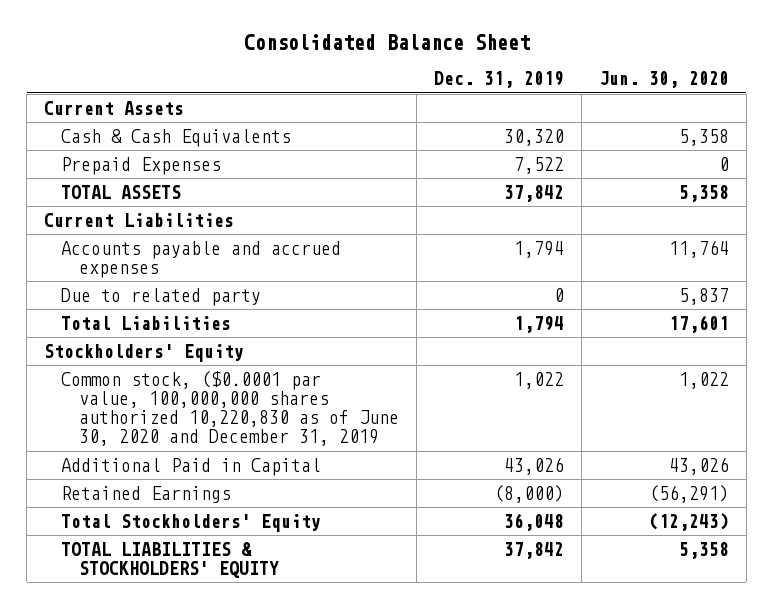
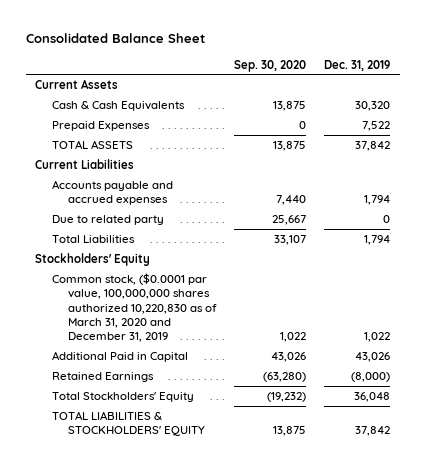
[598,71,729,89] Jun. 30, 2020 -> none
none -> [234,59,307,72] Sep. 30, 2020
[61,370,399,447] Common stock, ($0.0001 par value, 100,000,000 shares authorized 10,220,830 as of June 30, 2020 and December 31, 2019 -> [51,272,218,343] Common stock, ($0.0001 par value, 100,000,000 shares authorized 10,220,830 as of March 31, 2020 and December 31, 2019

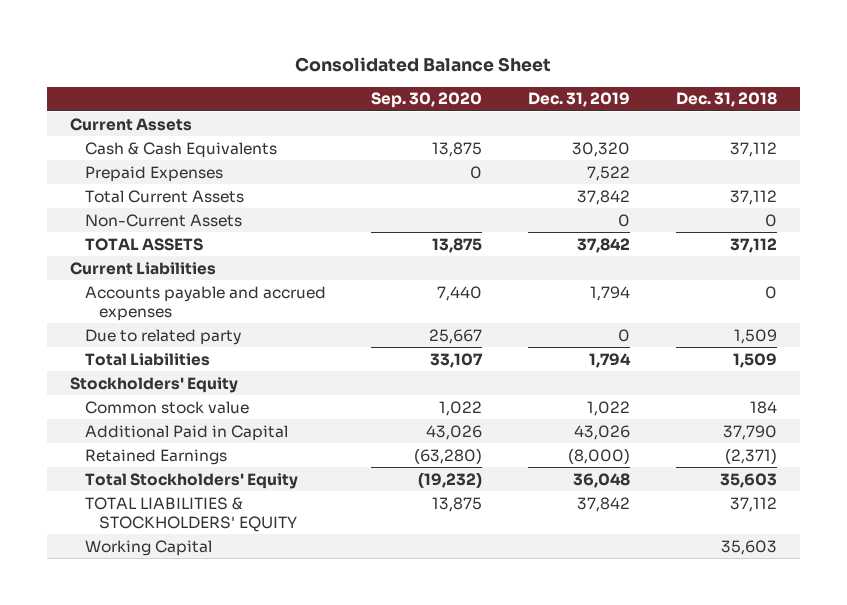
none -> [675,92,777,108] Dec. 31, 2018
none -> [84,189,244,203] Total Current Assets
none -> [84,213,242,227] Non-Current Assets
[51,272,218,343] Common stock, ($0.0001 par value, 100,000,000 shares authorized 10,220,830 as of March 31, 2020 and December 31, 2019 -> [84,400,249,414] Common stock value
none -> [84,539,212,556] Working Capital

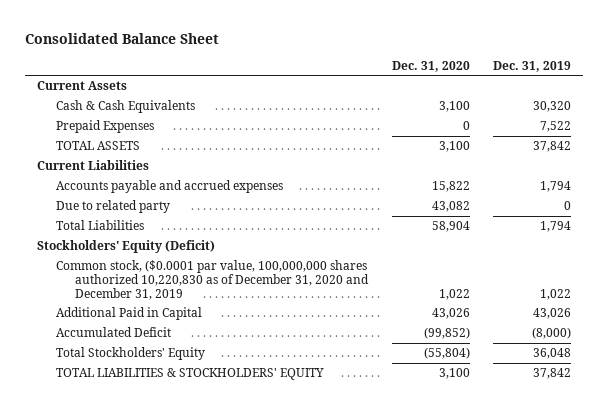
[371,92,483,109] Sep. 30, 2020 -> none
[675,92,777,108] Dec. 31, 2018 -> none
none -> [391,61,470,73] Dec. 31, 2020
[84,189,244,203] Total Current Assets -> none
[84,213,242,227] Non-Current Assets -> none
[70,376,239,393] Stockholders' Equity -> [37,240,216,254] Stockholders' Equity (Deficit)
[84,400,249,414] Common stock value -> [55,260,369,300] Common stock, ($0.0001 par value, 100,000,000 shares authorized 10,220,830 as of December 31, 2020 and December 31, 2019
[84,448,227,465] Retained Earnings -> [55,327,171,338] Accumulated Deficit
[84,539,212,556] Working Capital -> none

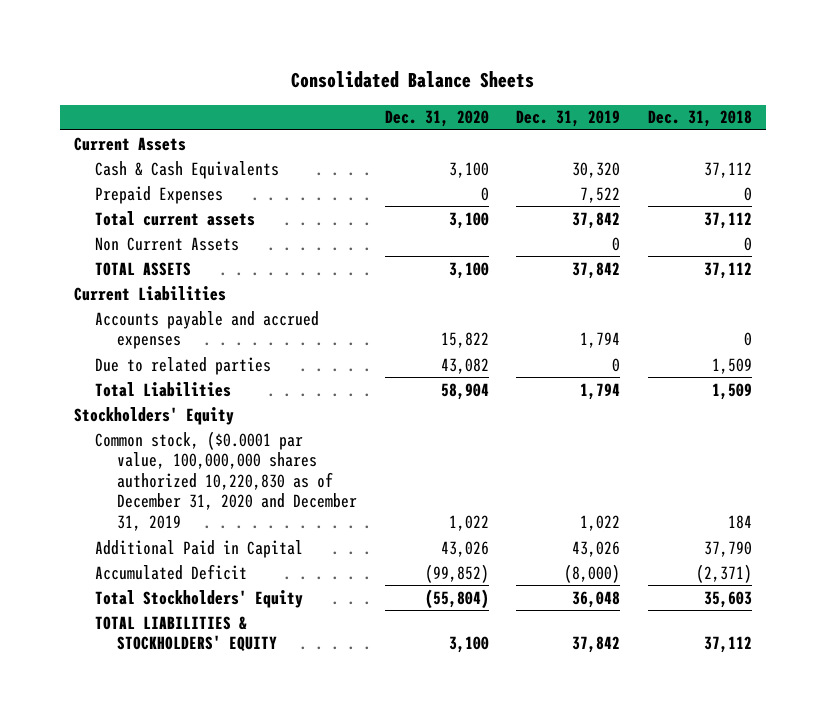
[25,32,220,44] Consolidated Balance Sheet -> [290,71,534,89] Consolidated Balance Sheets
none -> [647,110,752,128] Dec. 31, 2018
none -> [95,210,256,226] Total current assets
none -> [95,236,240,251] Non Current Assets
[55,200,170,214] Due to related party -> [95,356,272,375] Due to related parties
[37,240,216,254] Stockholders' Equity (Deficit) -> [73,406,234,425] Stockholders' Equity

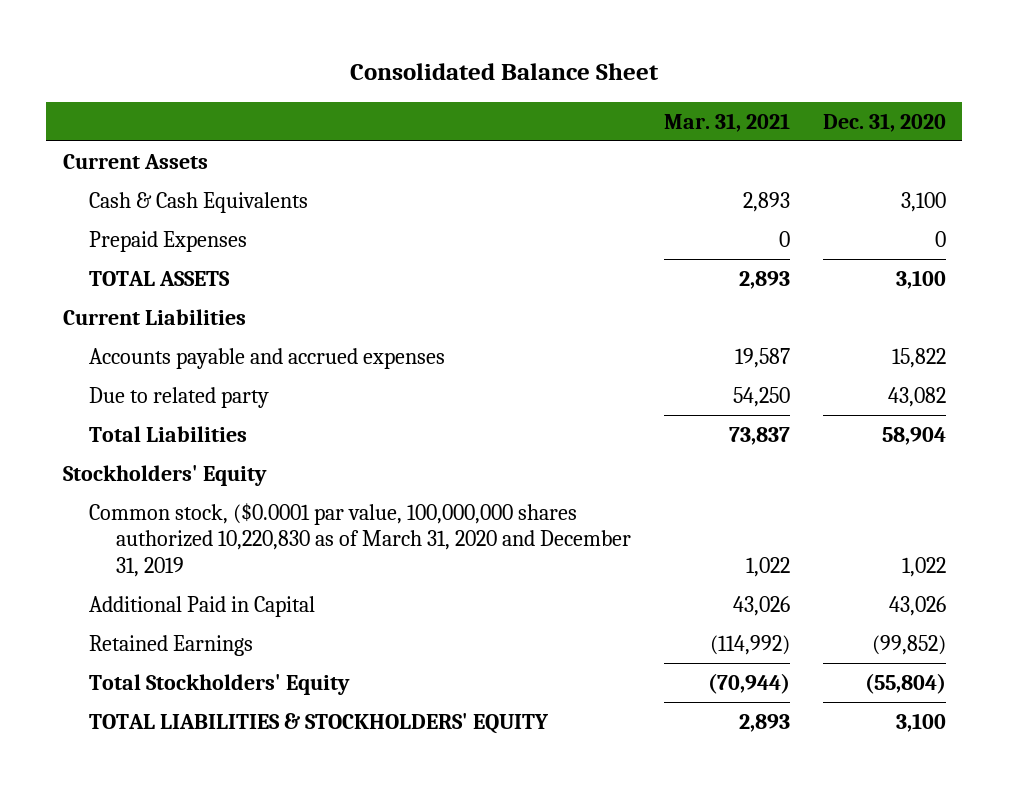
[290,71,534,89] Consolidated Balance Sheets -> [350,63,660,81] Consolidated Balance Sheet
[516,110,621,128] Dec. 31, 2019 -> none
[647,110,752,128] Dec. 31, 2018 -> none
none -> [663,112,790,132] Mar. 31, 2021
[95,210,256,226] Total current assets -> none
[95,236,240,251] Non Current Assets -> none
[95,356,272,375] Due to related parties -> [89,386,270,408] Due to related party
[95,430,357,532] Common stock, ($0.0001 par value, 100,000,000 shares authorized 10,220,830 as of December 31, 2020 and December 31, 2019 -> [89,502,631,577] Common stock, ($0.0001 par value, 100,000,000 shares authorized 10,220,830 as of March 31, 2020 and December 31, 2019
[95,563,248,580] Accumulated Deficit -> [89,634,254,656] Retained Earnings

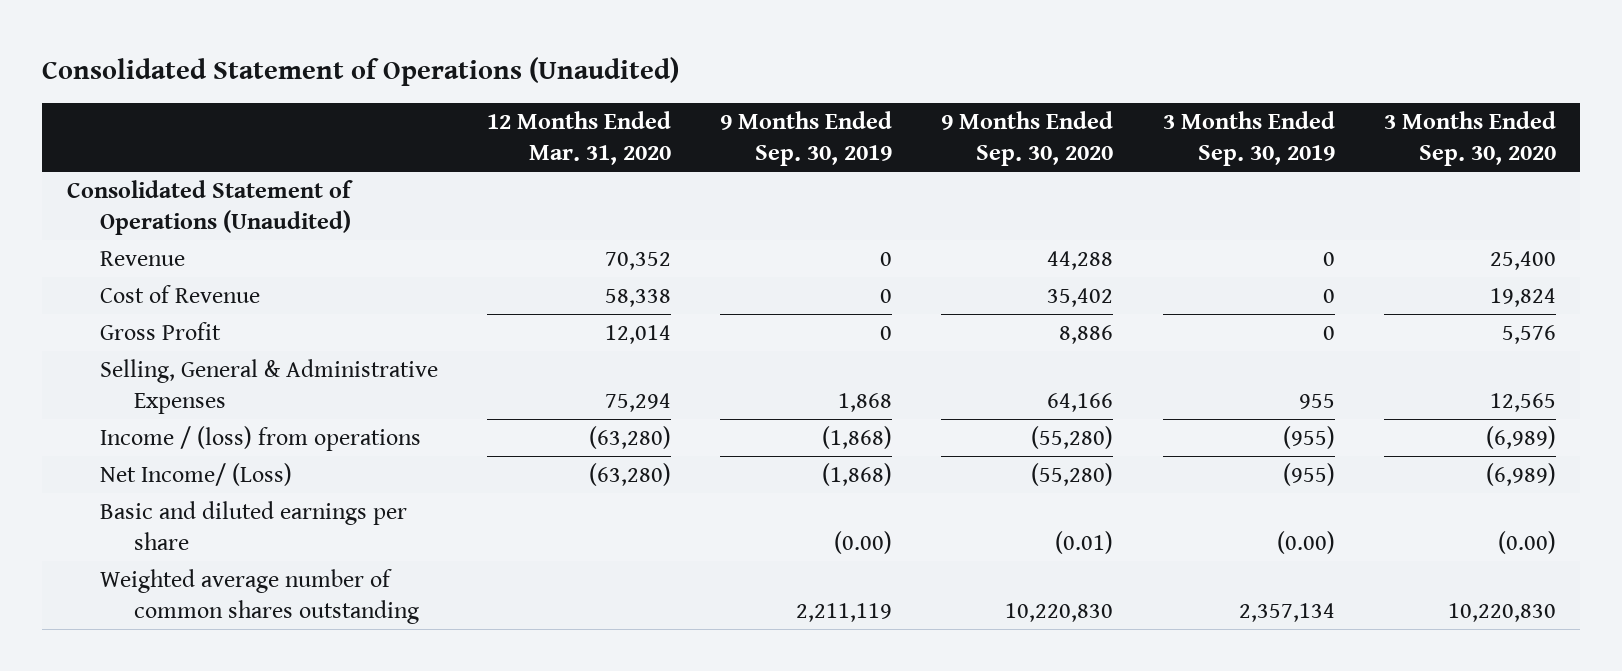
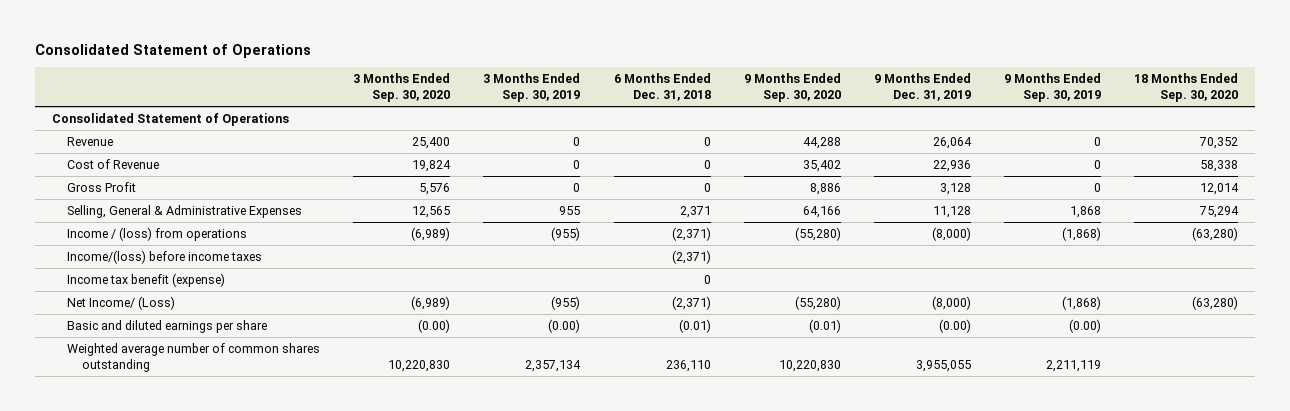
[42,57,680,87] Consolidated Statement of Operations (Unaudited) -> [35,43,312,58] Consolidated Statement of Operations
[487,111,672,166] 12 Months Ended Mar. 31, 2020 -> none
none -> [613,73,711,102] 6 Months Ended Dec. 31, 2018
none -> [873,73,971,102] 9 Months Ended Dec. 31, 2019
none -> [1134,73,1239,103] 18 Months Ended Sep. 30, 2020
[66,180,353,235] Consolidated Statement of Operations (Unaudited) -> [51,112,289,126] Consolidated Statement of Operations
none -> [66,249,262,264] Income/(loss) before income taxes
none -> [66,272,225,287] Income tax benefit (expense)

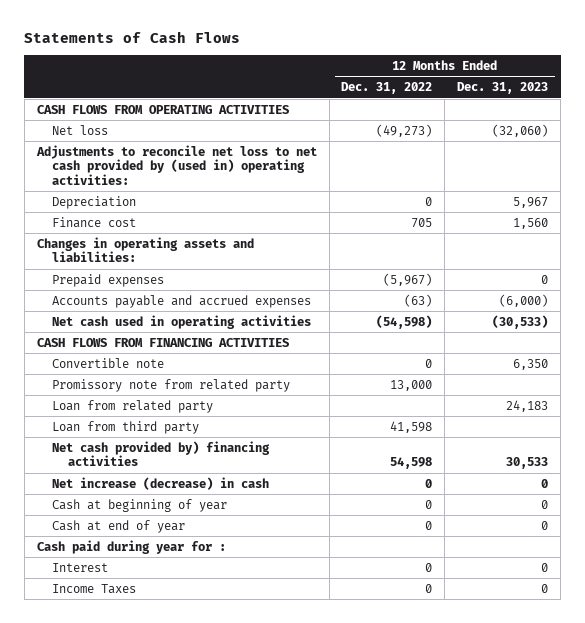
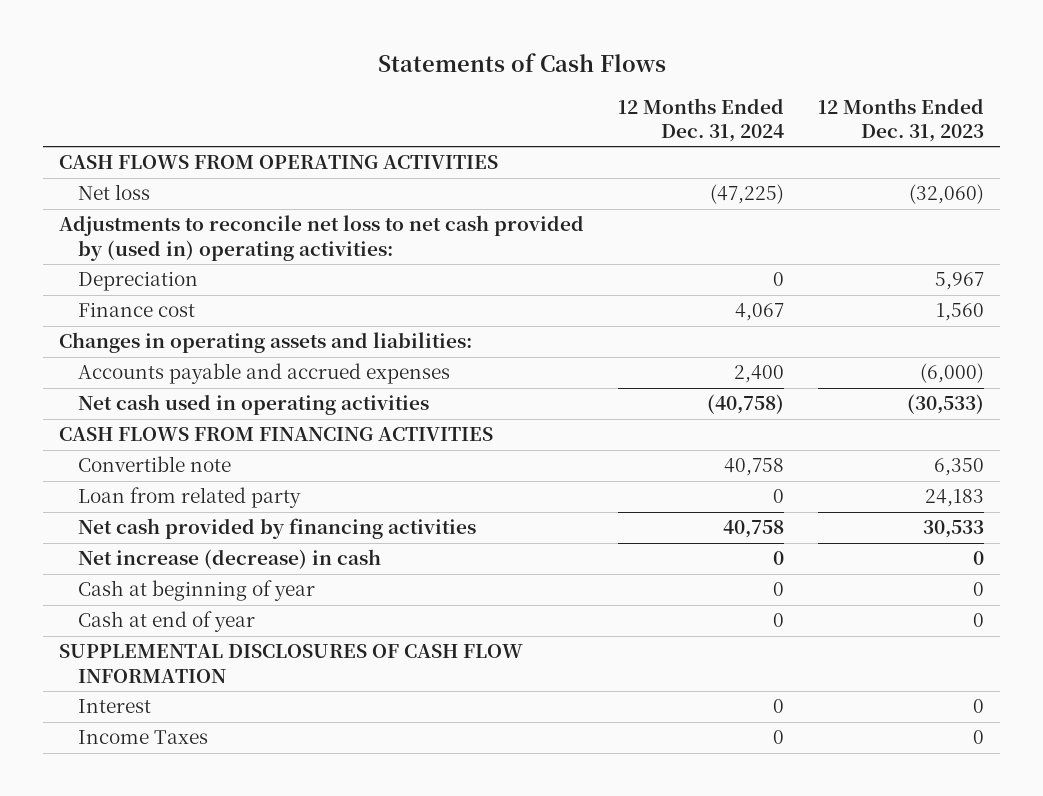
[341,82,433,95] Dec. 31, 2022 -> none
none -> [618,97,785,142] 12 Months Ended Dec. 31, 2024
[52,273,165,287] Prepaid expenses -> none
[52,378,291,392] Promissory note from related party -> none
[52,420,200,434] Loan from third party -> none
[52,440,271,467] Net cash provided by) financing activities -> [78,518,477,540] Net cash provided by financing activities
[36,539,226,554] Cash paid during year for : -> none
none -> [59,644,524,683] SUPPLEMENTAL DISCLOSURES OF CASH FLOW INFORMATION

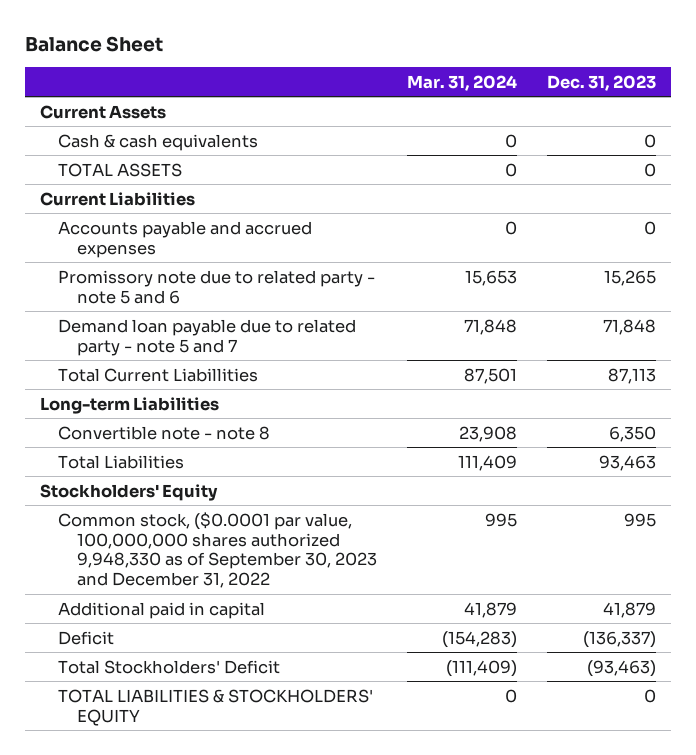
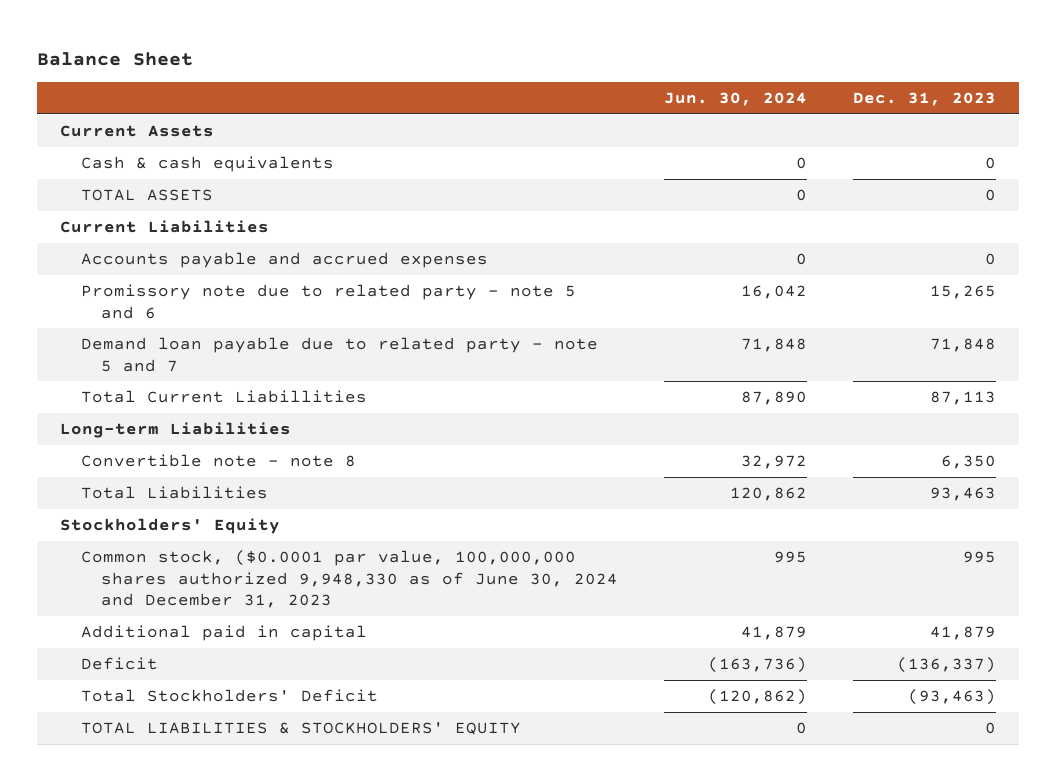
[406,74,517,91] Mar. 31, 2024 -> none
none -> [664,91,808,106] Jun. 30, 2024
[58,511,377,589] Common stock, ($0.0001 par value, 100,000,000 shares authorized 9,948,330 as of September 30, 2023 and December 31, 2022 -> [80,550,619,609] Common stock, ($0.0001 par value, 100,000,000 shares authorized 9,948,330 as of June 30, 2024 and December 31, 2023

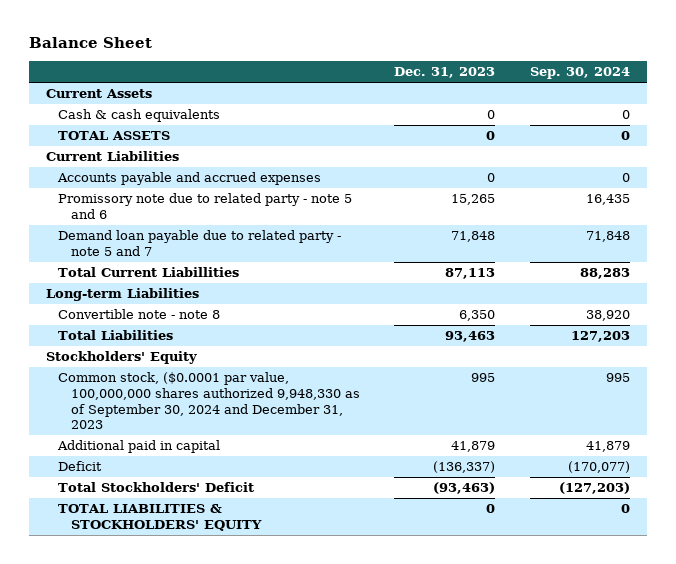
[664,91,808,106] Jun. 30, 2024 -> none
none -> [529,67,630,80] Sep. 30, 2024
[80,550,619,609] Common stock, ($0.0001 par value, 100,000,000 shares authorized 9,948,330 as of June 30, 2024 and December 31, 2023 -> [58,372,360,430] Common stock, ($0.0001 par value, 100,000,000 shares authorized 9,948,330 as of September 30, 2024 and December 31, 2023

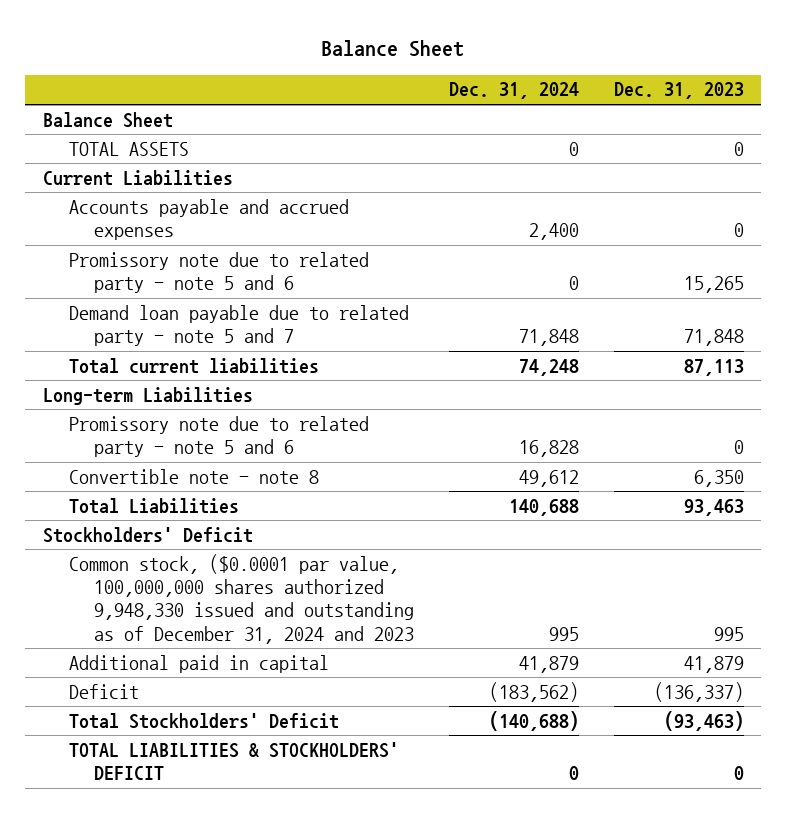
[529,67,630,80] Sep. 30, 2024 -> none
none -> [449,82,580,100] Dec. 31, 2024
[46,89,153,99] Current Assets -> none
[58,109,221,123] Cash & cash equivalents -> none
none -> [42,111,173,128] Balance Sheet
[58,267,240,278] Total Current Liabillities -> [68,357,319,374] Total current liabilities
none -> [68,415,369,458] Promissory note due to related party - note 5 and 6
[46,351,198,365] Stockholders' Equity -> [42,526,253,543] Stockholders' Deficit
[58,372,360,430] Common stock, ($0.0001 par value, 100,000,000 shares authorized 9,948,330 as of September 30, 2024 and December 31, 2023 -> [68,553,415,644] Common stock, ($0.0001 par value, 100,000,000 shares authorized 9,948,330 issued and outstanding as of December 31, 2024 and 2023
[58,504,262,531] TOTAL LIABILITIES & STOCKHOLDERS' EQUITY -> [68,741,399,781] TOTAL LIABILITIES & STOCKHOLDERS' DEFICIT

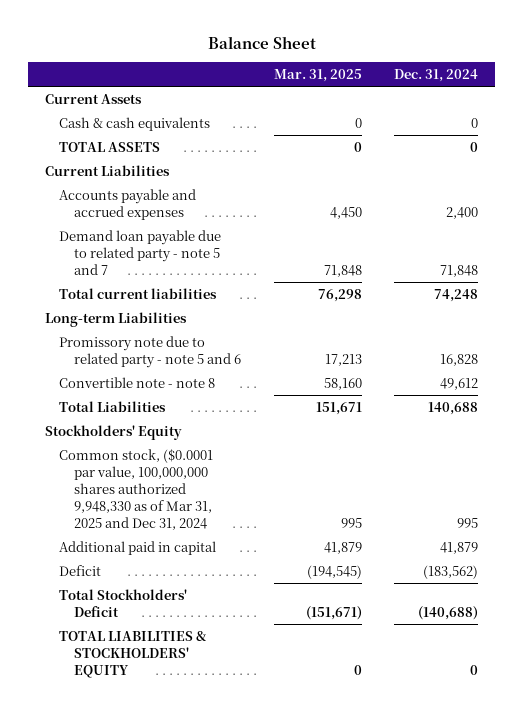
[613,82,744,100] Dec. 31, 2023 -> none
none -> [273,68,362,82] Mar. 31, 2025
[42,111,173,128] Balance Sheet -> none
none -> [44,93,142,104] Current Assets
none -> [59,116,211,131] Cash & cash equivalents
[68,251,369,294] Promissory note due to related party - note 5 and 6 -> none
[42,526,253,543] Stockholders' Deficit -> [44,424,182,440] Stockholders' Equity
[68,553,415,644] Common stock, ($0.0001 par value, 100,000,000 shares authorized 9,948,330 issued and outstanding as of December 31, 2024 and 2023 -> [59,448,214,530] Common stock, ($0.0001 par value, 100,000,000 shares authorized 9,948,330 as of Mar 31, 2025 and Dec 31, 2024
[68,741,399,781] TOTAL LIABILITIES & STOCKHOLDERS' DEFICIT -> [59,630,207,678] TOTAL LIABILITIES & STOCKHOLDERS' EQUITY

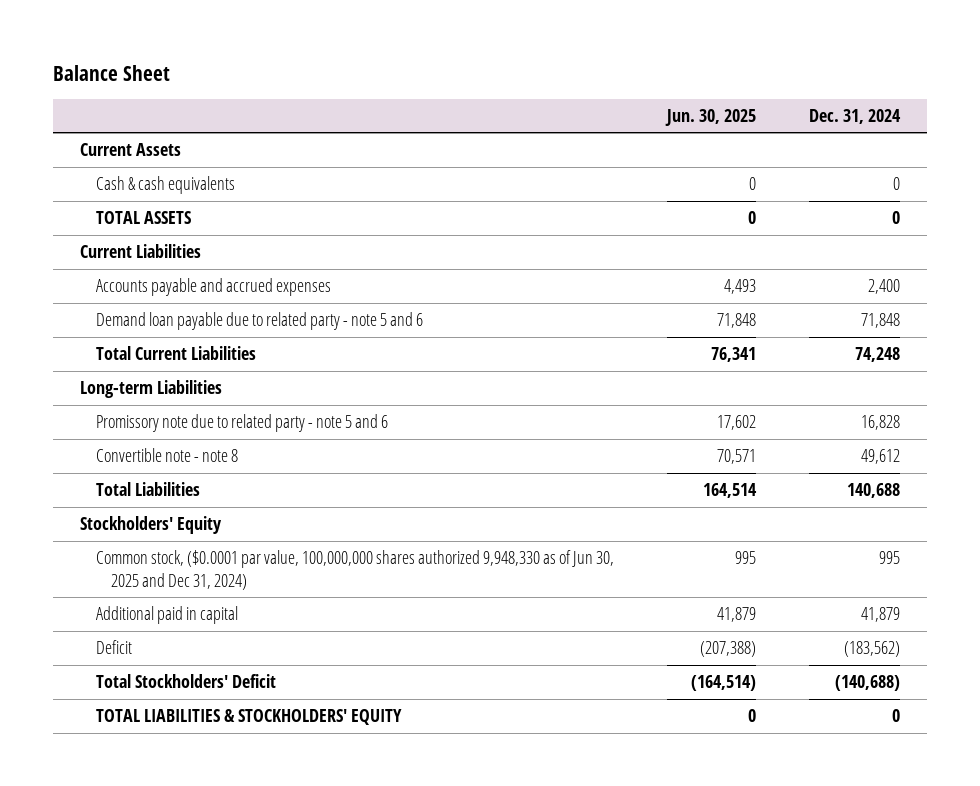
[273,68,362,82] Mar. 31, 2025 -> none
none -> [664,108,756,126] Jun. 30, 2025
[59,229,222,275] Demand loan payable due to related party - note 5 and 7 -> [95,312,423,331] Demand loan payable due to related party - note 5 and 6
[59,287,218,299] Total current liabilities -> [95,346,256,361] Total Current Liabilities
[59,448,214,530] Common stock, ($0.0001 par value, 100,000,000 shares authorized 9,948,330 as of Mar 31, 2025 and Dec 31, 2024 -> [95,550,614,590] Common stock, ($0.0001 par value, 100,000,000 shares authorized 9,948,330 as of Jun 30, 2025 and Dec 31, 2024)

